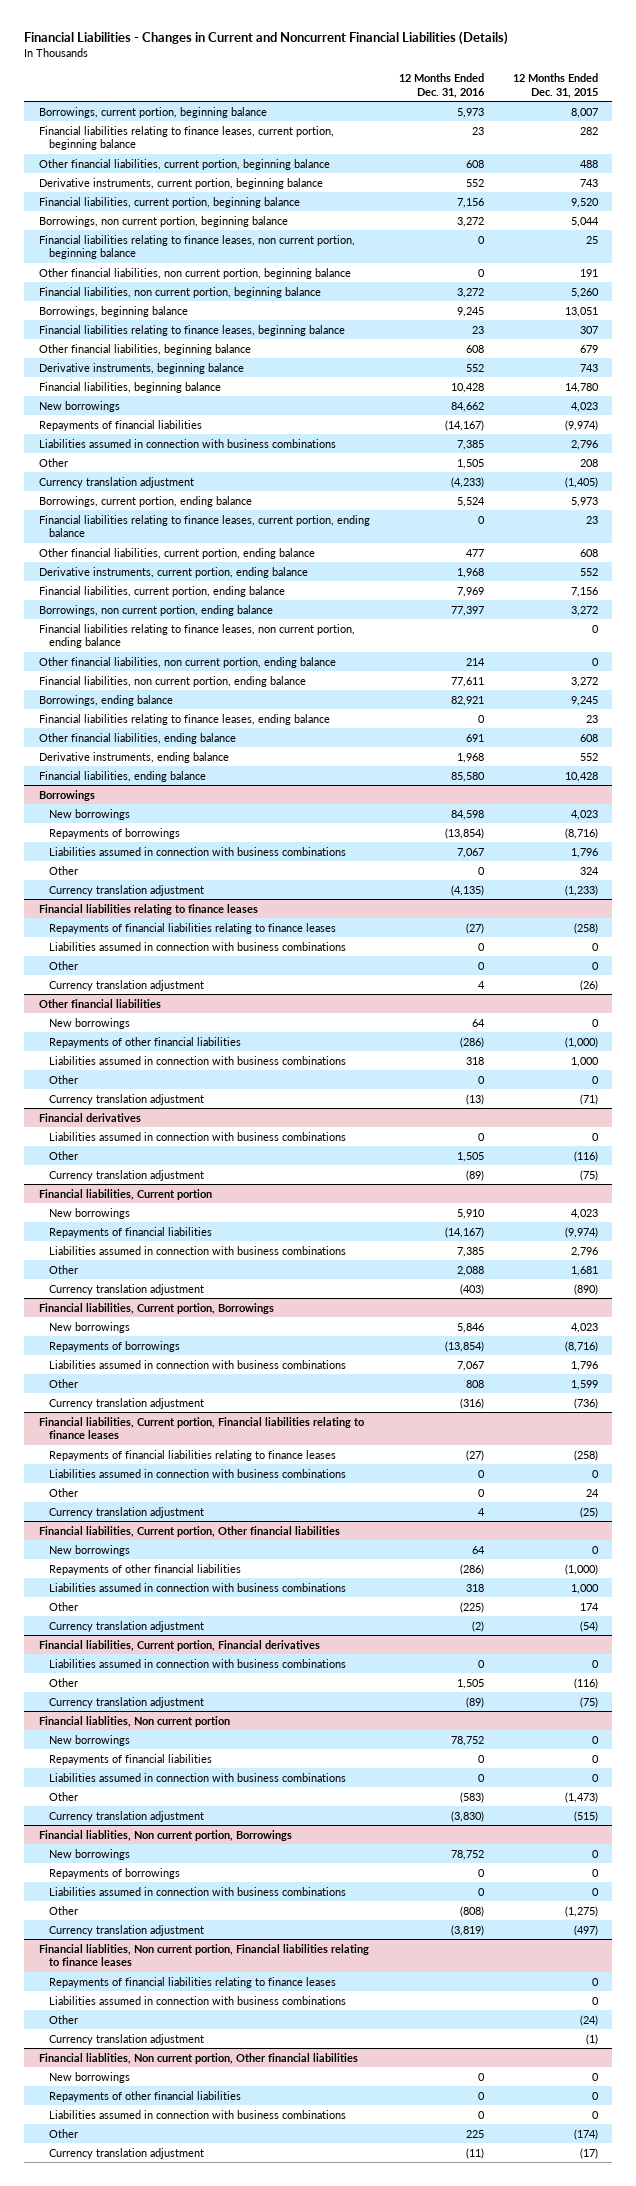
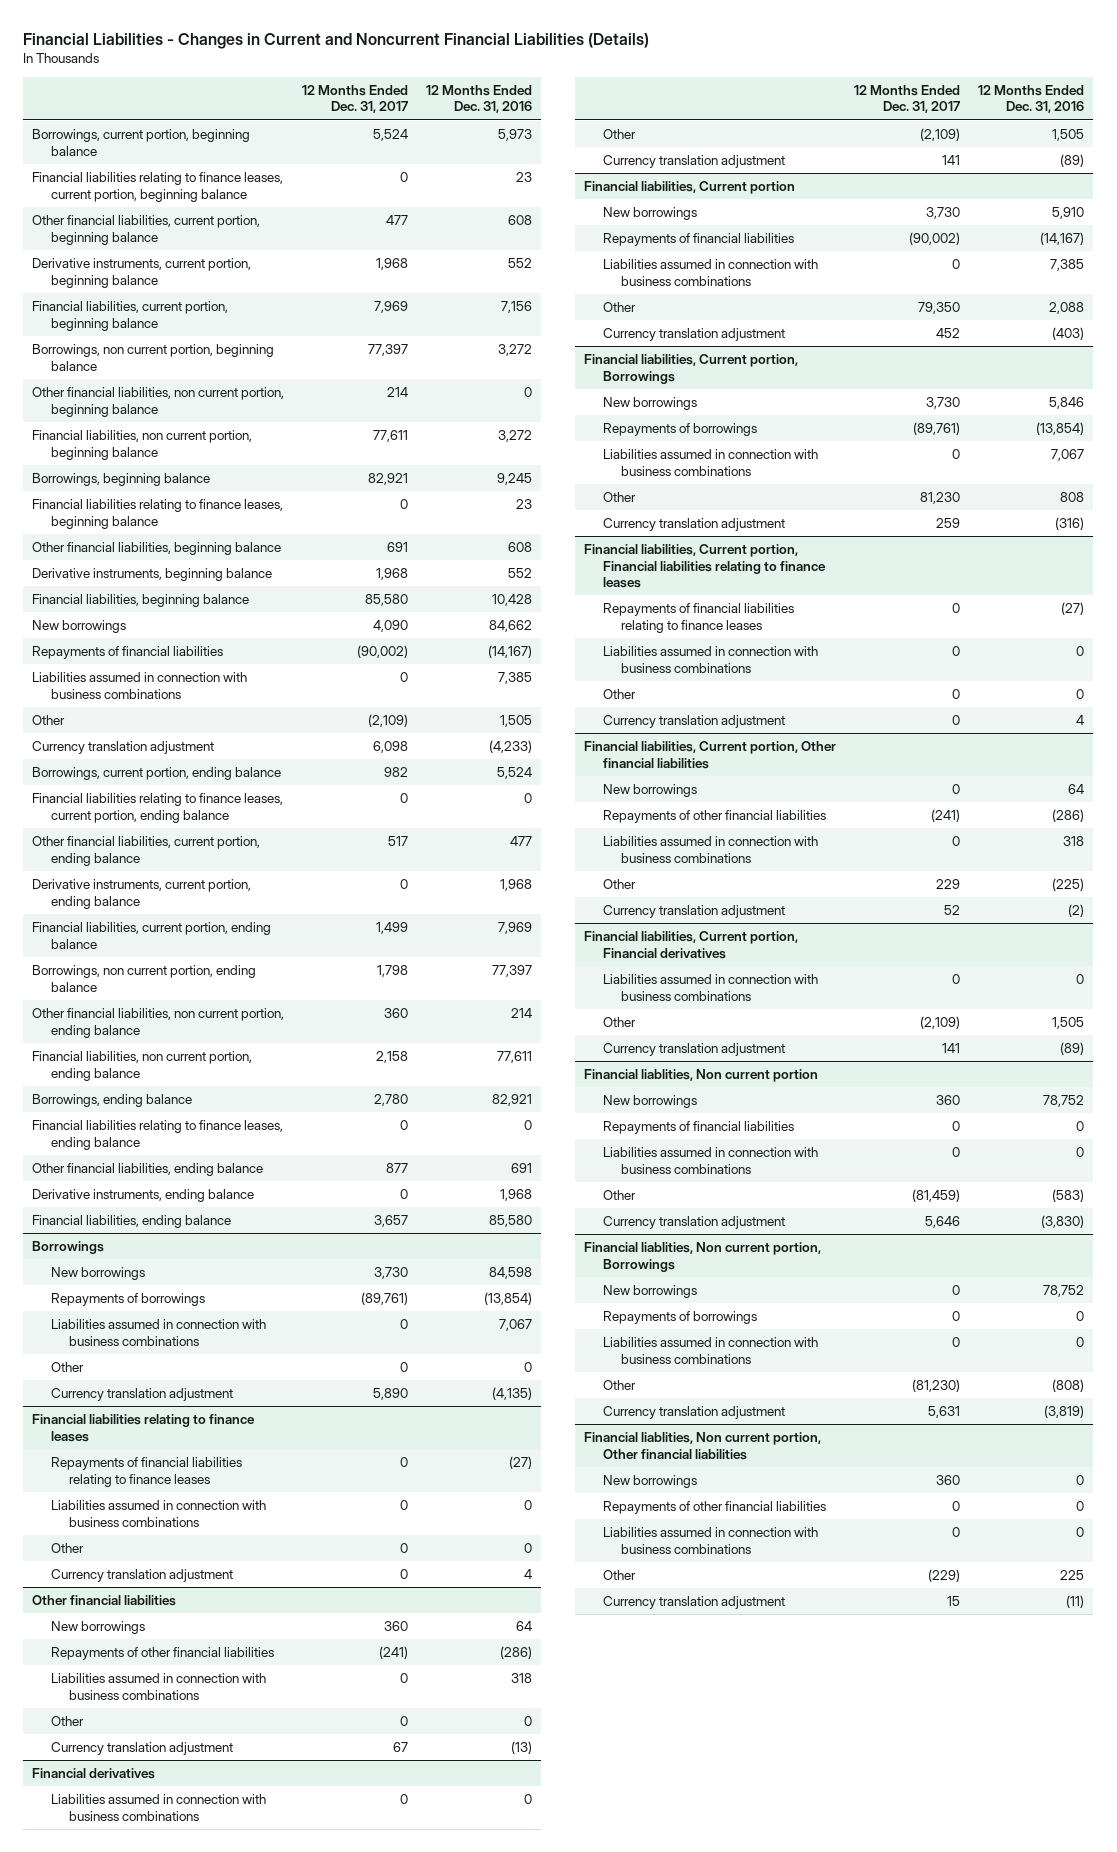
[512,72,598,98] 12 Months Ended Dec. 31, 2015 -> none
none -> [302,85,409,114] 12 Months Ended Dec. 31, 2017
[38,234,355,260] Financial liabilities relating to finance leases, non current portion, beginning balance -> none
[38,623,355,649] Financial liabilities relating to finance leases, non current portion, ending balance -> none
[38,1943,369,1967] Financial liablities, Non current portion, Financial liabilities relating to finance leases -> none
[49,1976,337,1988] Repayments of financial liabilities relating to finance leases -> none
[49,1995,347,2005] Liabilities assumed in connection with business combinations -> none
[49,2014,79,2024] Other -> none
[49,2033,205,2045] Currency translation adjustment -> none

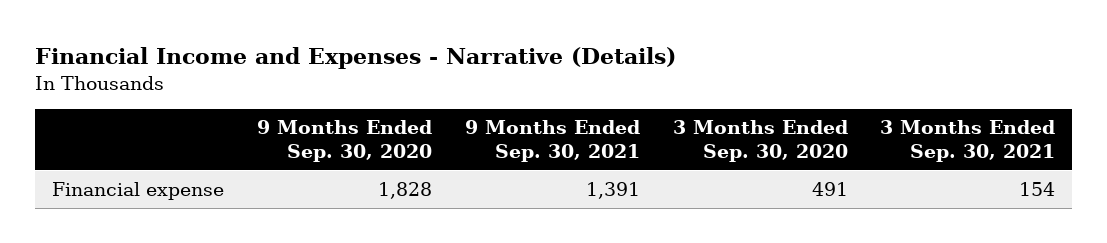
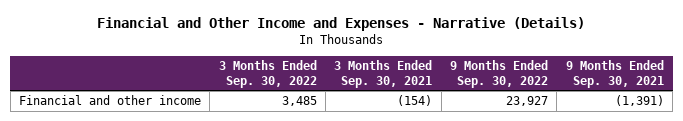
[35,47,677,70] Financial Income and Expenses - Narrative (Details) -> [97,17,586,32] Financial and Other Income and Expenses - Narrative (Details)
[256,119,432,163] 9 Months Ended Sep. 30, 2020 -> none
[672,119,848,163] 3 Months Ended Sep. 30, 2020 -> none
none -> [218,60,317,88] 3 Months Ended Sep. 30, 2022
none -> [450,60,549,88] 9 Months Ended Sep. 30, 2022
[51,182,224,201] Financial expense -> [18,95,201,106] Financial and other income
[585,182,640,200] 1,391 -> [614,95,664,107] (1,391)
[1019,182,1056,197] 154 -> [397,95,433,107] (154)

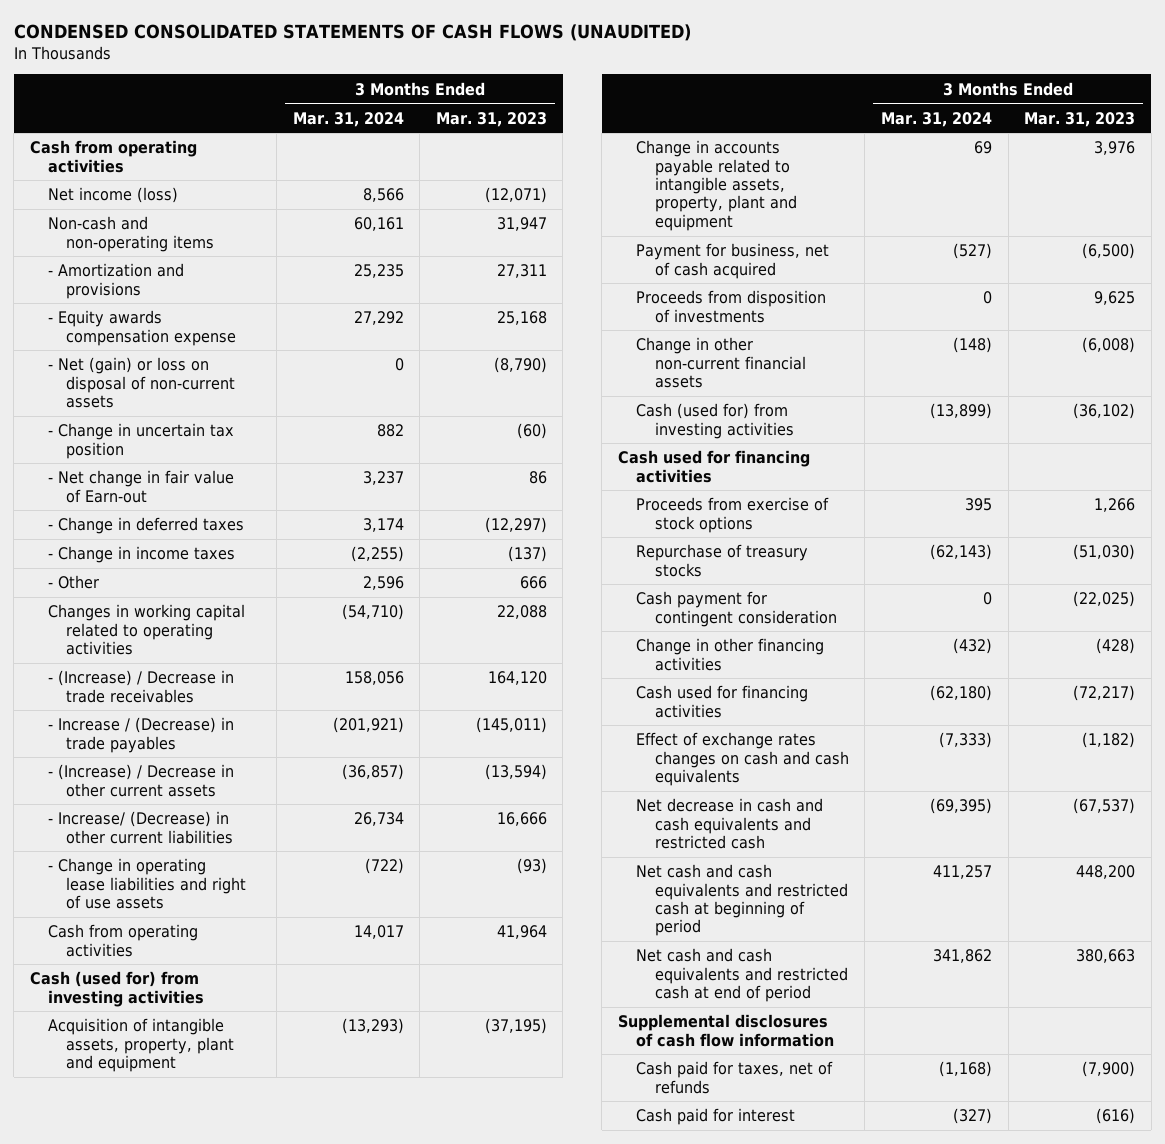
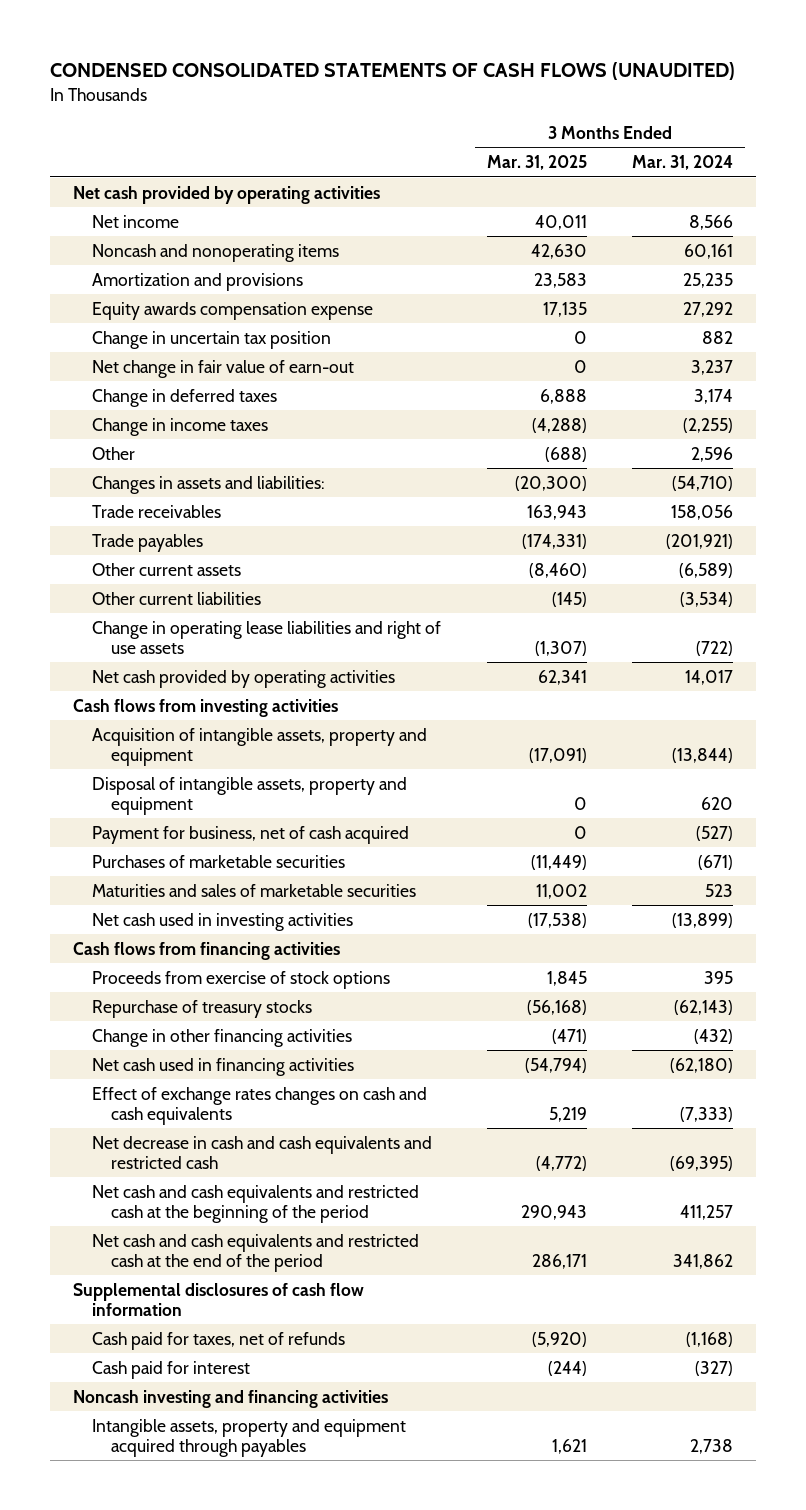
[435,111,547,127] Mar. 31, 2023 -> none
none -> [486,155,587,171] Mar. 31, 2025
[48,357,236,408] - Net (gain) or loss on disposal of non-current assets -> none
[636,140,797,231] Change in accounts payable related to intangible assets, property, plant and equipment -> none
[29,140,197,173] Cash from operating activities -> [73,185,381,204] Net cash provided by operating activities
[48,187,179,204] Net income (loss) -> [91,214,179,228] Net income
[48,216,215,252] Non-cash and non-operating items -> [91,243,339,262] Noncash and nonoperating items
[48,263,185,299] - Amortization and provisions -> [91,272,303,291] Amortization and provisions
[48,310,237,346] - Equity awards compensation expense -> [91,301,373,320] Equity awards compensation expense
[48,423,235,459] - Change in uncertain tax position -> [91,330,331,349] Change in uncertain tax position
[48,470,235,503] - Net change in fair value of Earn-out -> [91,359,354,378] Net change in fair value of earn-out
[48,517,245,535] - Change in deferred taxes -> [91,388,277,407] Change in deferred taxes
[48,546,236,564] - Change in income taxes -> [91,417,268,436] Change in income taxes
[48,575,100,590] - Other -> [91,446,135,460] Other
[48,604,246,655] Changes in working capital related to operating activities -> [91,475,325,494] Changes in assets and liabilities:
[48,670,235,703] - (Increase) / Decrease in trade receivables -> [91,504,221,518] Trade receivables
[48,717,235,753] - Increase / (Decrease) in trade payables -> [91,533,203,552] Trade payables
[48,764,235,797] - (Increase) / Decrease in other current assets -> [91,562,241,576] Other current assets
[341,764,404,781] (36,857) -> [679,562,734,578] (6,589)
[48,811,234,844] - Increase/ (Decrease) in other current liabilities -> [91,591,261,605] Other current liabilities
[353,812,404,827] 26,734 -> [680,591,734,607] (3,534)
[48,858,247,909] - Change in operating lease liabilities and right of use assets -> [91,620,441,654] Change in operating lease liabilities and right of use assets
[48,924,199,957] Cash from operating activities -> [91,669,395,688] Net cash provided by operating activities
[29,971,205,1007] Cash (used for) from investing activities -> [73,698,339,717] Cash flows from investing activities
[48,1018,235,1072] Acquisition of intangible assets, property, plant and equipment -> [91,727,427,766] Acquisition of intangible assets, property and equipment
[341,1018,404,1035] (13,293) -> [672,747,734,763] (13,844)
none -> [91,776,407,815] Disposal of intangible assets, property and equipment
[636,290,827,323] Proceeds from disposition of investments -> none
[636,337,806,388] Change in other non-current financial assets -> none
none -> [91,854,345,868] Purchases of marketable securities
none -> [91,883,416,897] Maturities and sales of marketable securities
[636,403,794,439] Cash (used for) from investing activities -> [91,912,353,931] Net cash used in investing activities
[618,450,811,483] Cash used for financing activities -> [73,941,341,960] Cash flows from financing activities
[636,591,837,627] Cash payment for contingent consideration -> none
[636,685,809,718] Cash used for financing activities -> [91,1057,354,1076] Net cash used in financing activities
[636,864,848,937] Net cash and cash equivalents and restricted cash at beginning of period -> [91,1184,419,1223] Net cash and cash equivalents and restricted cash at the beginning of the period
[636,948,848,1002] Net cash and cash equivalents and restricted cash at end of period -> [91,1233,419,1272] Net cash and cash equivalents and restricted cash at the end of the period
none -> [73,1389,389,1408] Noncash investing and financing activities
none -> [91,1418,406,1457] Intangible assets, property and equipment acquired through payables

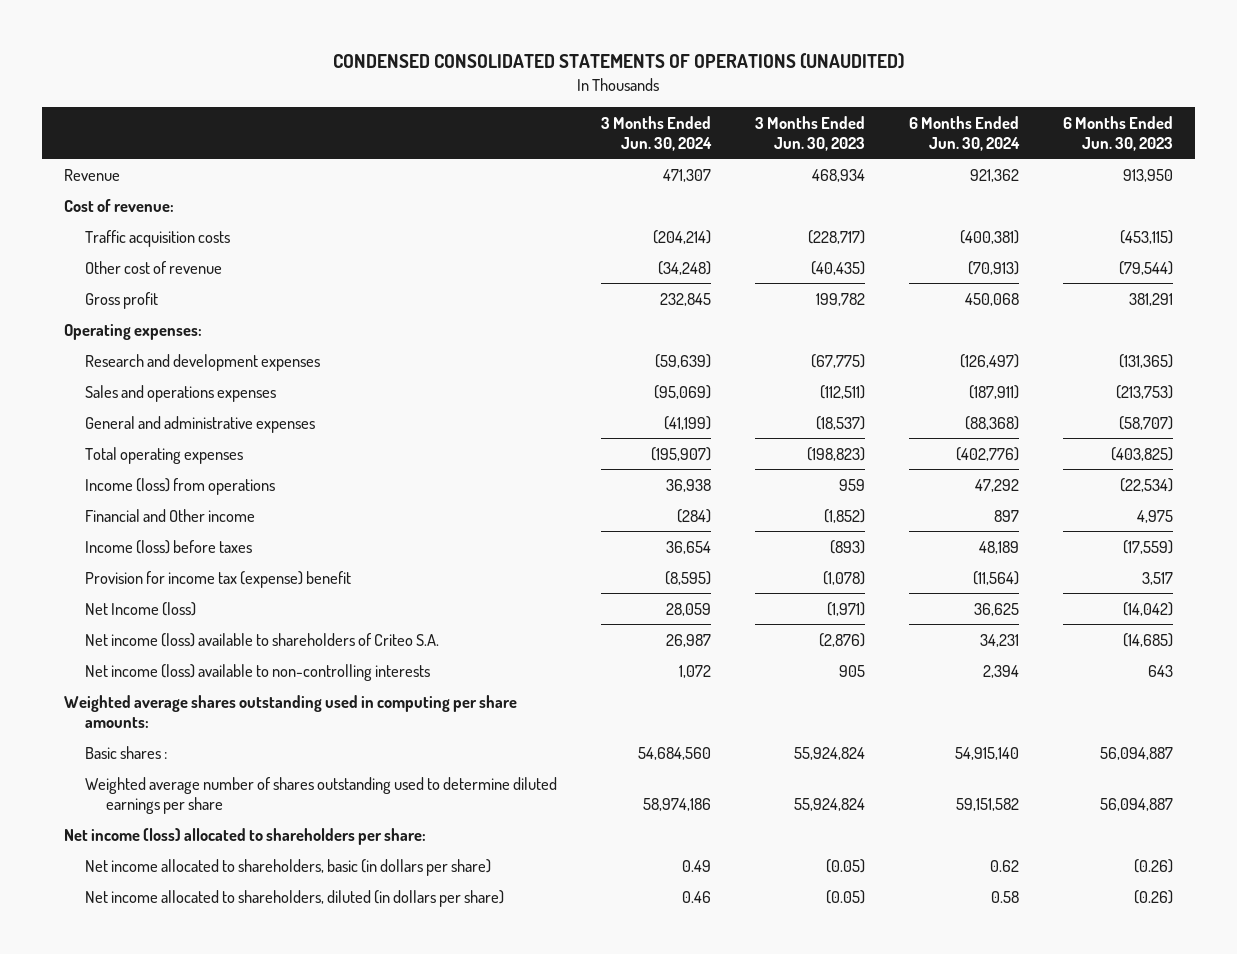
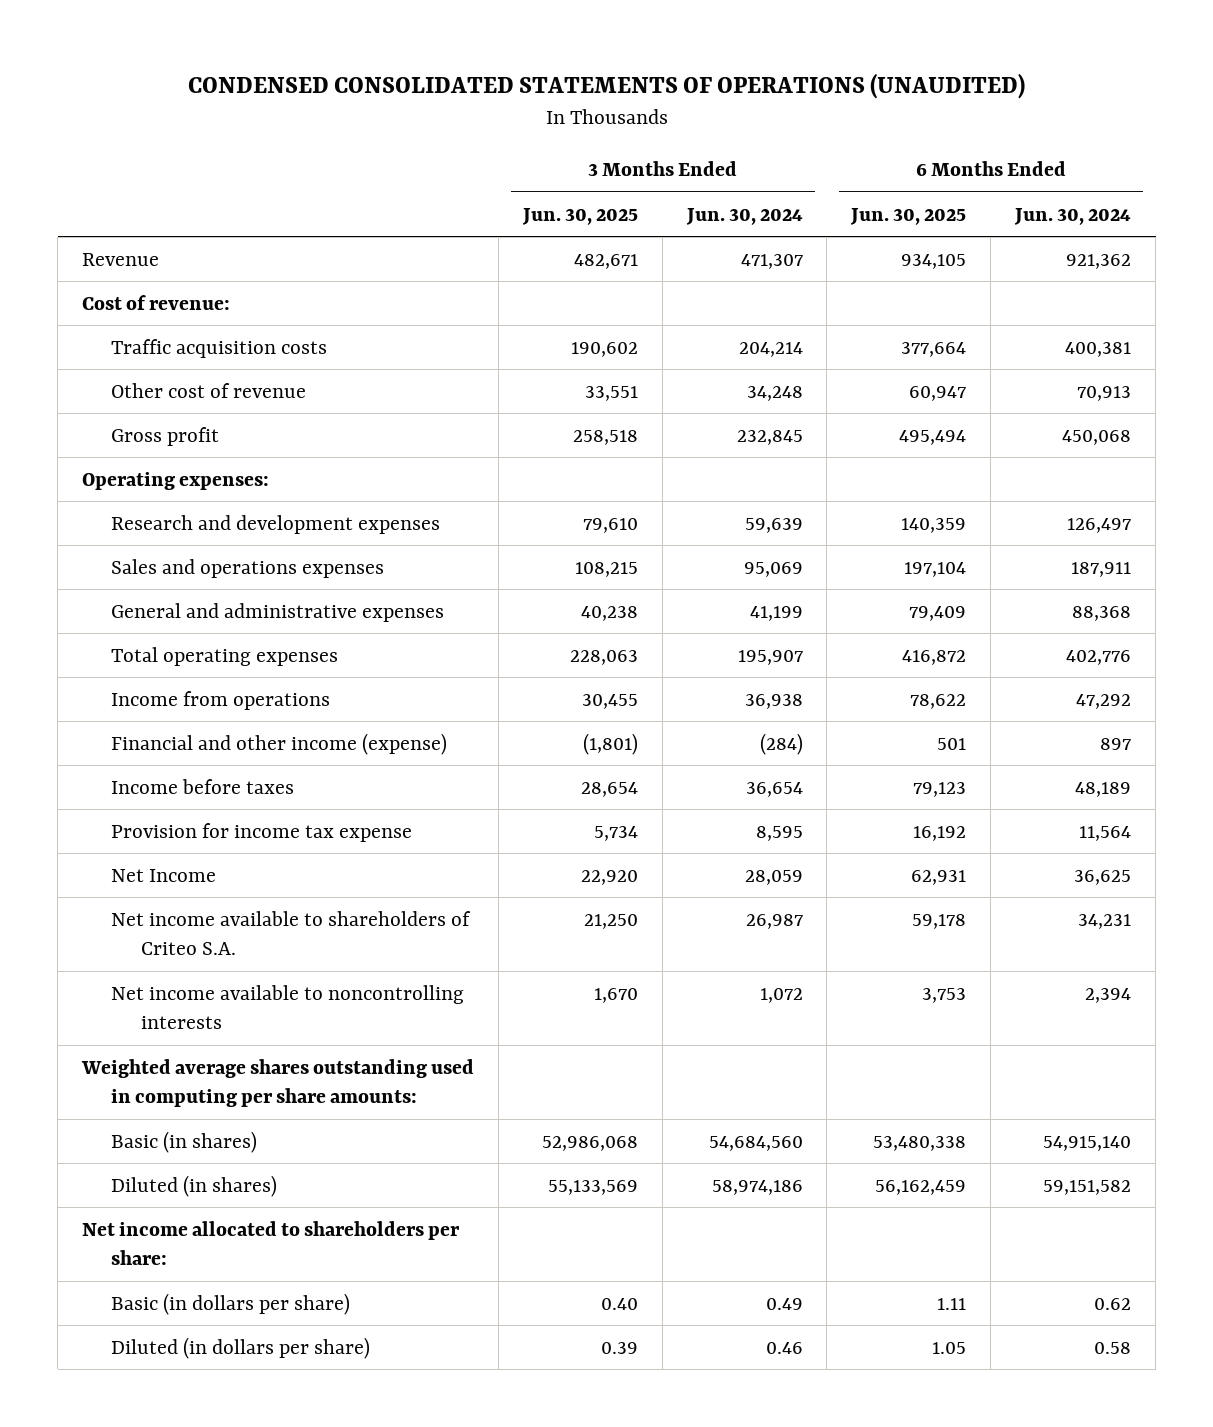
[754,116,865,151] 3 Months Ended Jun. 30, 2023 -> none
[1062,116,1173,151] 6 Months Ended Jun. 30, 2023 -> none
none -> [521,207,638,225] Jun. 30, 2025
none -> [850,207,967,225] Jun. 30, 2025
[652,229,711,244] (204,214) -> [738,341,803,357] 204,214
[959,229,1019,244] (400,381) -> [1065,341,1132,357] 400,381
[657,260,711,275] (34,248) -> [746,385,803,401] 34,248
[967,260,1019,275] (70,913) -> [1077,385,1132,401] 70,913
[654,353,711,368] (59,639) -> [744,517,803,533] 59,639
[959,353,1019,368] (126,497) -> [1067,517,1132,533] 126,497
[653,384,711,399] (95,069) -> [743,561,803,577] 95,069
[968,384,1019,399] (187,911) -> [1071,561,1132,577] 187,911
[663,415,711,430] (41,199) -> [749,605,803,621] 41,199
[964,415,1019,430] (88,368) -> [1072,605,1132,621] 88,368
[650,446,711,461] (195,907) -> [737,649,803,665] 195,907
[955,446,1019,461] (402,776) -> [1066,649,1132,665] 402,776
[84,477,275,495] Income (loss) from operations -> [111,690,331,710] Income from operations
[84,508,255,522] Financial and Other income -> [111,732,448,755] Financial and other income (expense)
[84,539,252,554] Income (loss) before taxes -> [111,778,295,794] Income before taxes
[84,570,351,588] Provision for income tax (expense) benefit -> [111,822,413,842] Provision for income tax expense
[664,570,711,585] (8,595) -> [755,825,803,841] 8,595
[972,570,1019,585] (11,564) -> [1079,825,1132,841] 11,564
[84,601,196,616] Net Income (loss) -> [111,868,217,882] Net Income
[84,632,439,647] Net income (loss) available to shareholders of Criteo S.A. -> [111,910,472,955] Net income available to shareholders of Criteo S.A.
[84,663,430,681] Net income (loss) available to non-controlling interests -> [111,984,465,1029] Net income available to noncontrolling interests
[84,745,167,759] Basic shares : -> [111,1130,258,1153] Basic (in shares)
[84,776,557,814] Weighted average number of shares outstanding used to determine diluted earnings per share -> [111,1174,278,1197] Diluted (in shares)
[64,827,427,845] Net income (loss) allocated to shareholders per share: -> [82,1220,461,1265] Net income allocated to shareholders per share:
[84,858,491,876] Net income allocated to shareholders, basic (in dollars per share) -> [111,1292,351,1315] Basic (in dollars per share)
[84,889,504,907] Net income allocated to shareholders, diluted (in dollars per share) -> [111,1336,371,1359] Diluted (in dollars per share)

